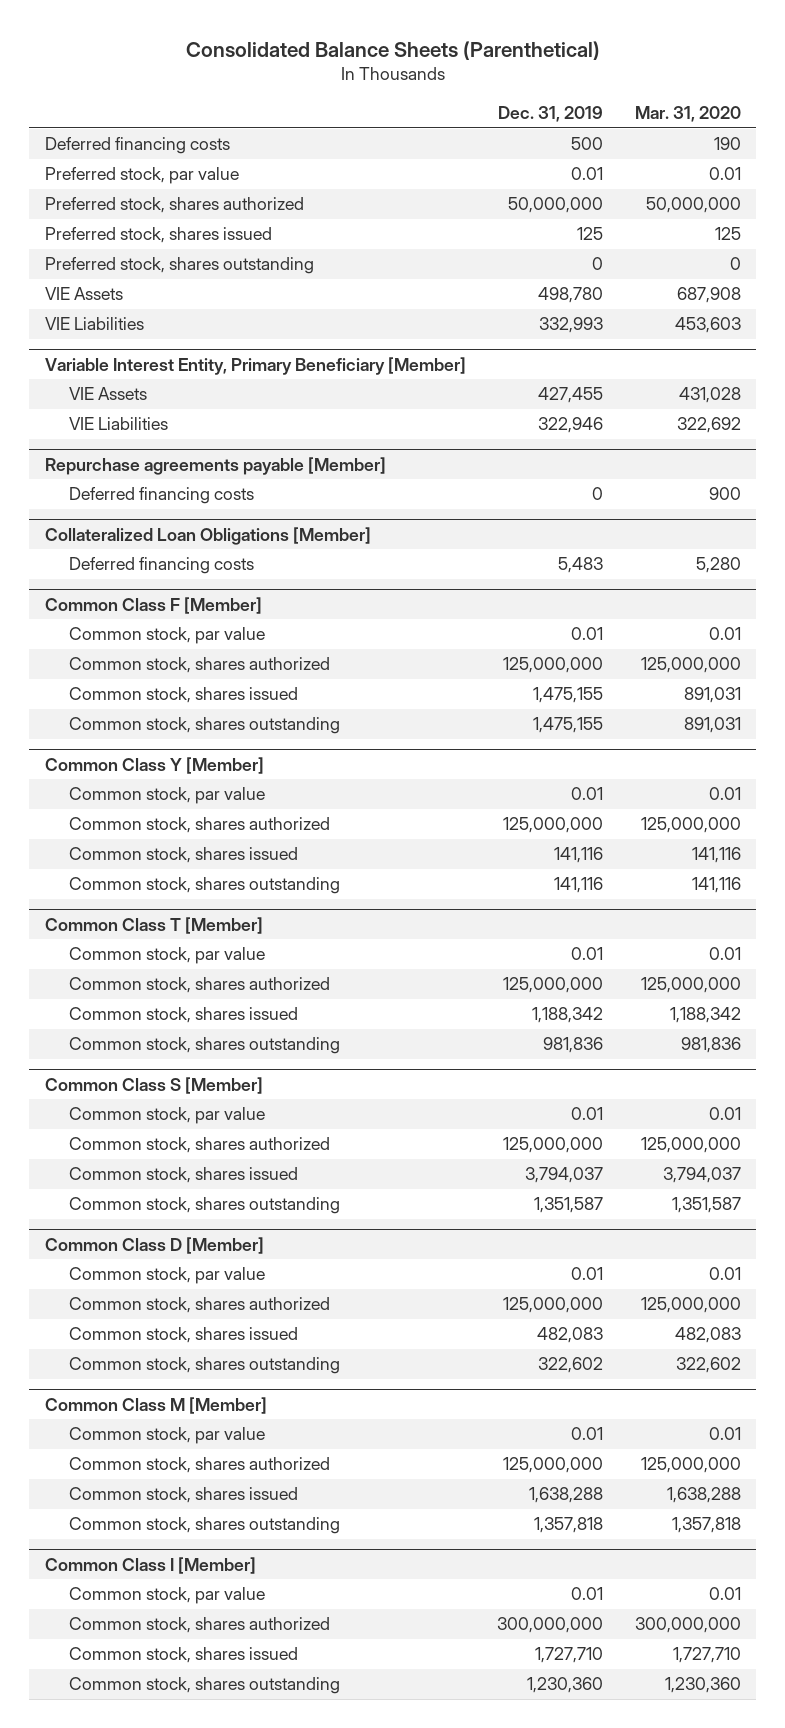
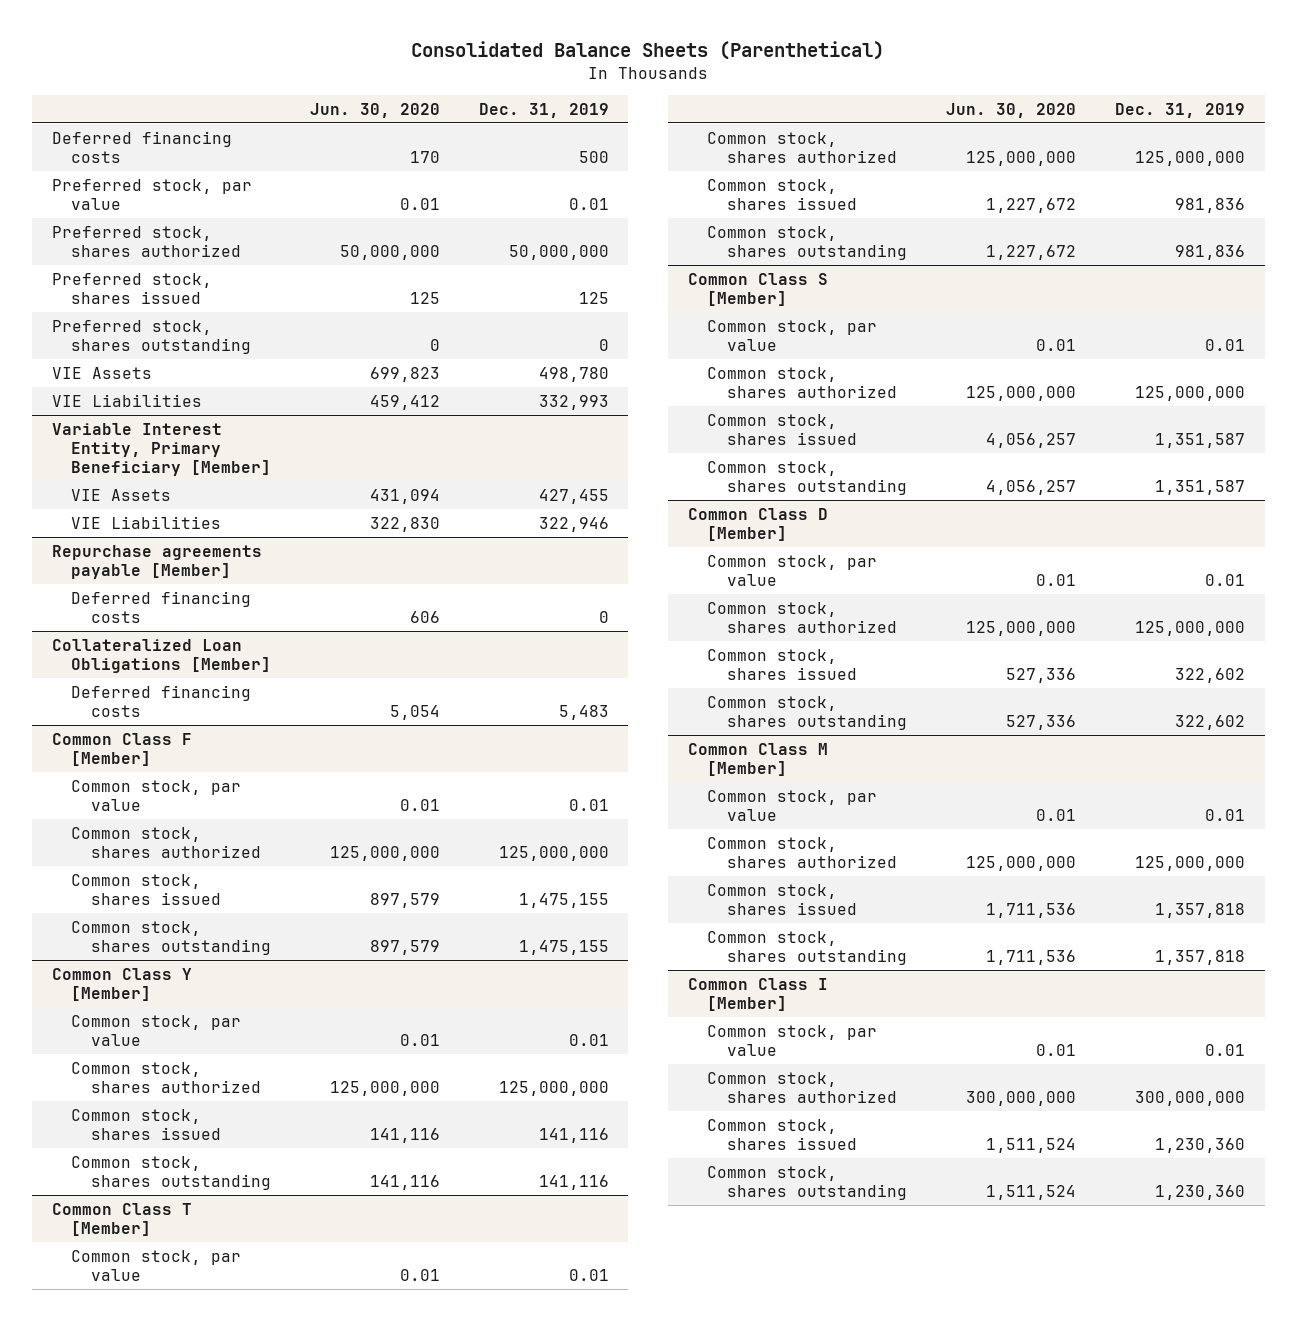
[634,106,741,123] Mar. 31, 2020 -> none
none -> [310,102,441,118] Jun. 30, 2020
[532,1007,604,1024] 1,188,342 -> [1175,197,1246,213] 981,836
[525,1167,604,1184] 3,794,037 -> [1155,432,1246,448] 1,351,587
[537,1327,604,1344] 482,083 -> [1175,667,1246,683] 322,602
[529,1487,604,1504] 1,638,288 -> [1155,902,1246,918] 1,357,818
[535,1647,604,1664] 1,727,710 -> [1155,1137,1246,1153] 1,230,360

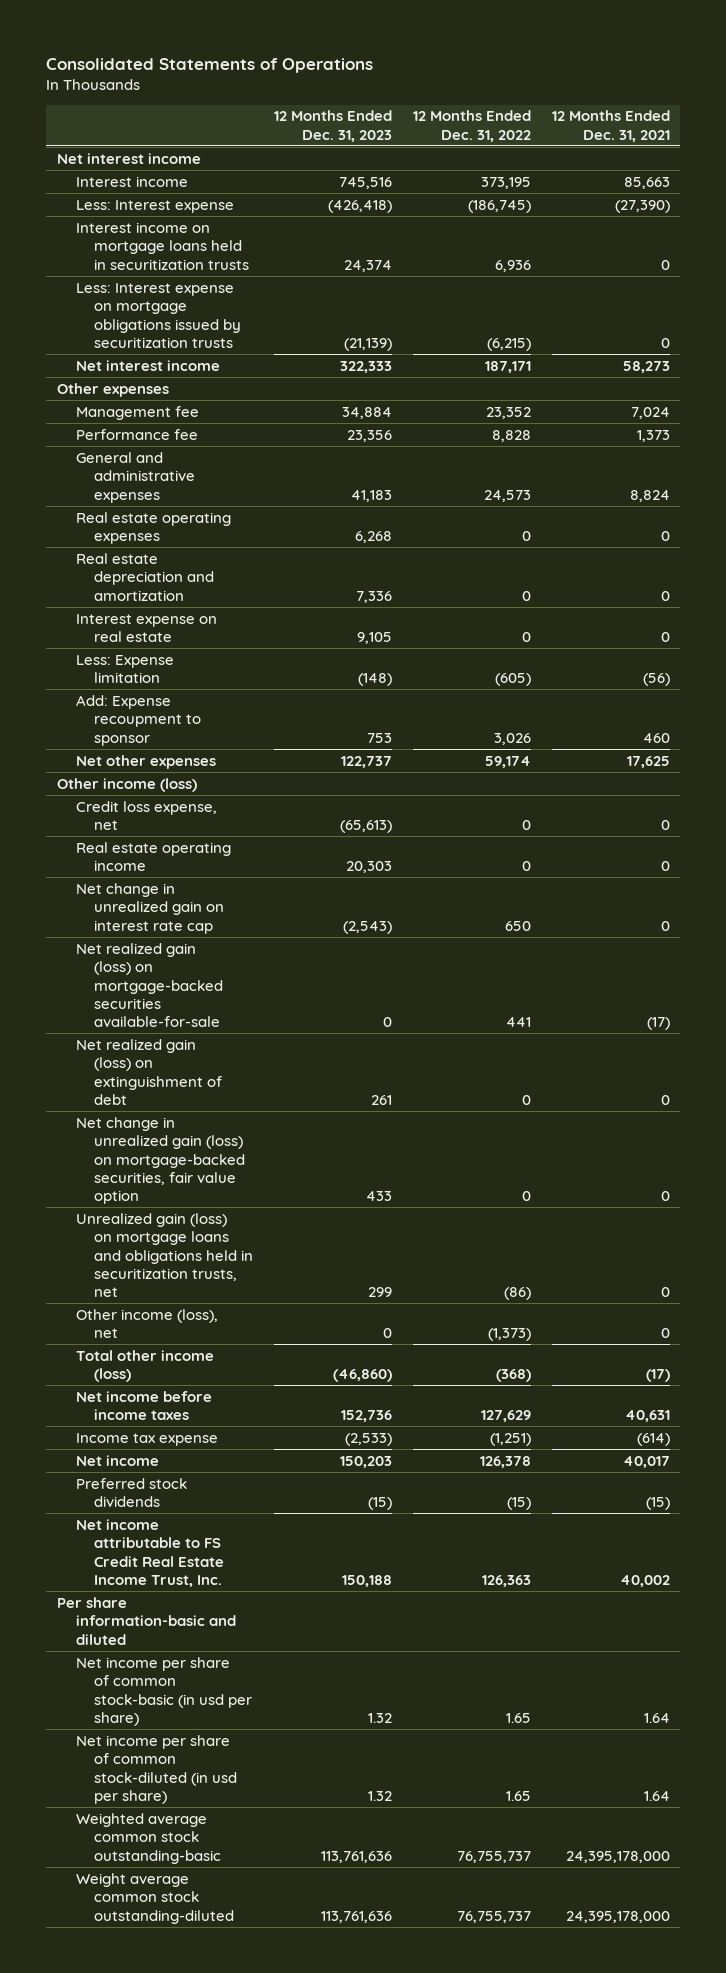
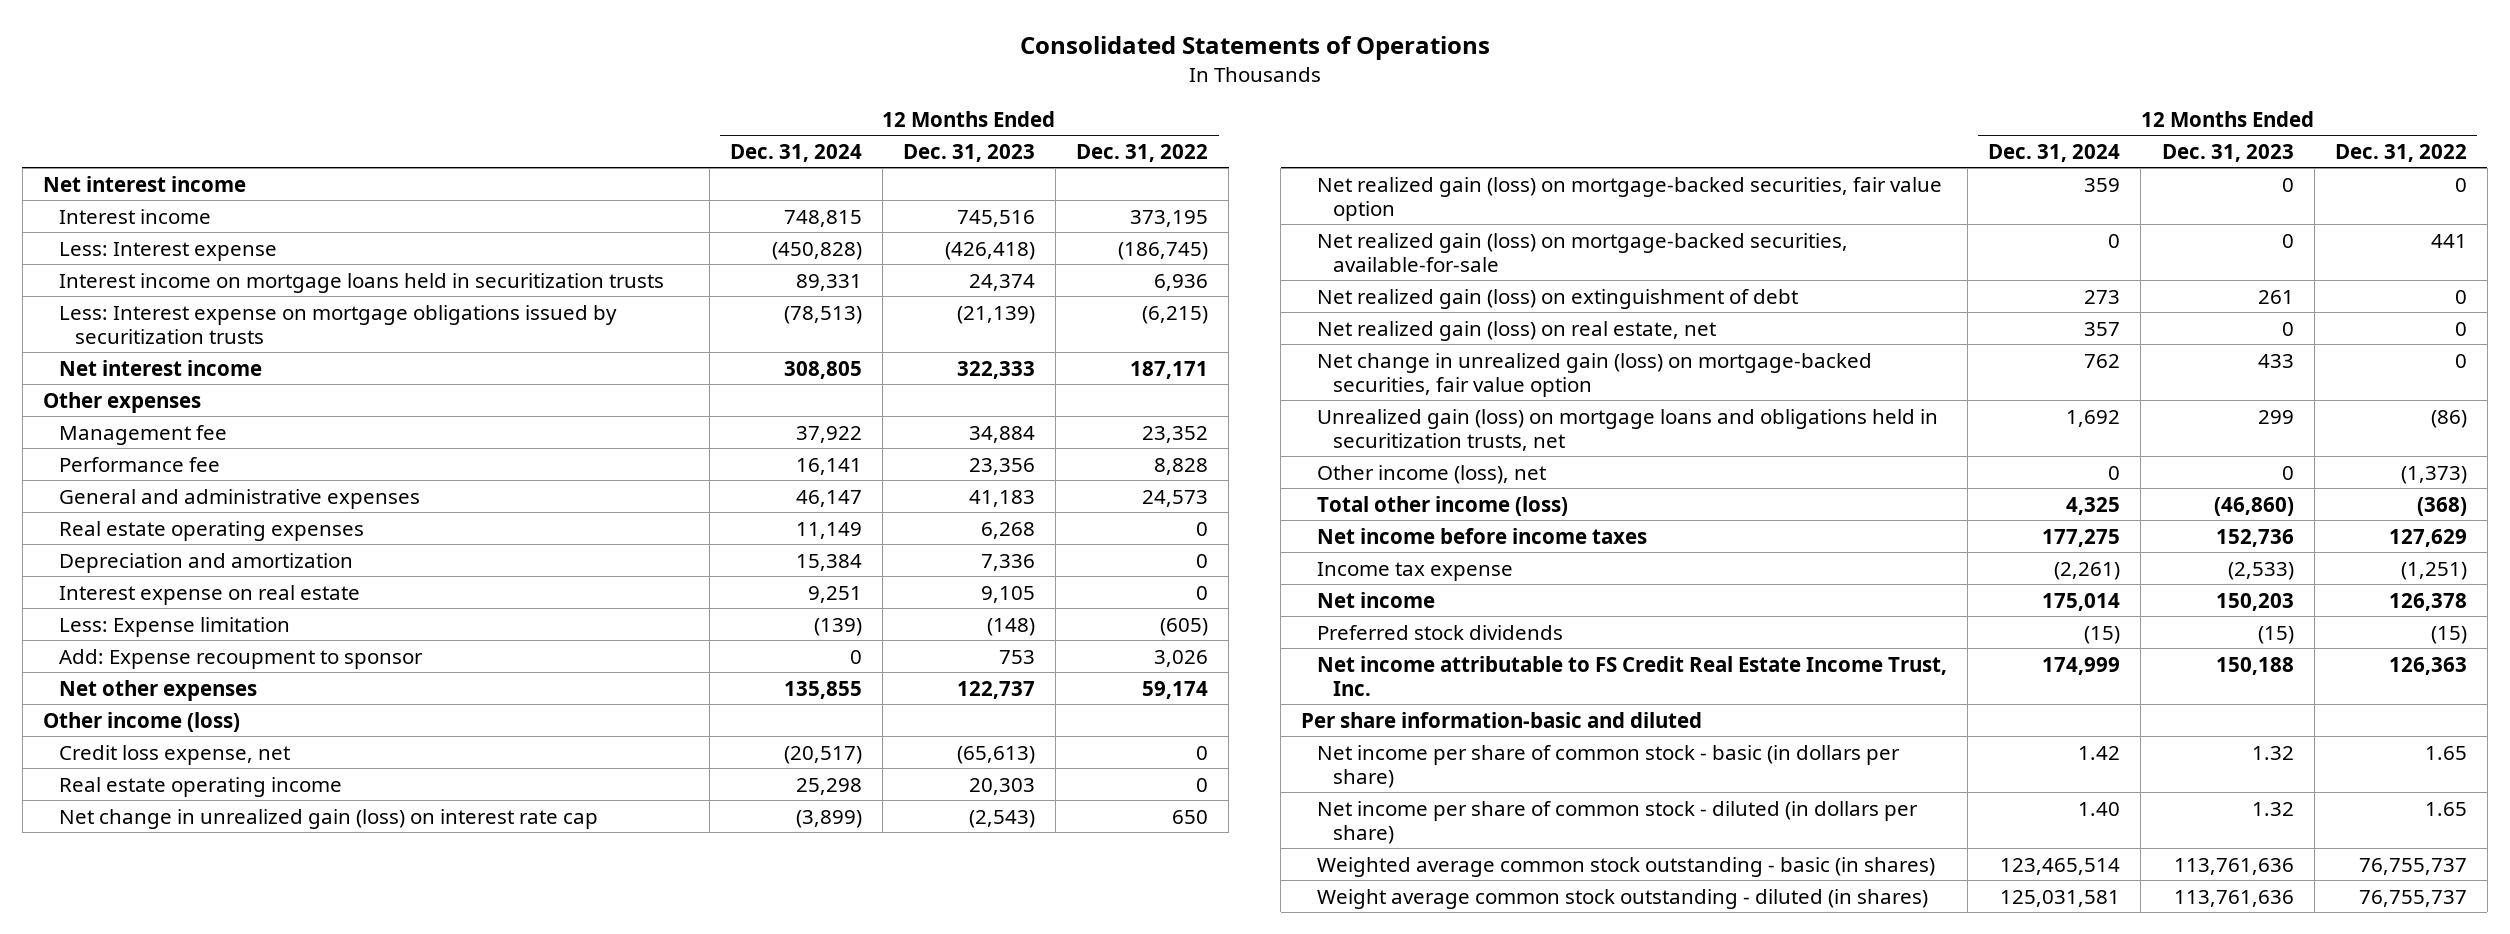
[551,110,670,142] 12 Months Ended Dec. 31, 2021 -> none
none -> [729,143,862,162] Dec. 31, 2024
[75,552,215,601] Real estate depreciation and amortization -> [58,552,353,573] Depreciation and amortization
[75,882,225,934] Net change in unrealized gain on interest rate cap -> [58,808,598,829] Net change in unrealized gain (loss) on interest rate cap
none -> [1317,176,1943,221] Net realized gain (loss) on mortgage-backed securities, fair value option
[75,942,224,1028] Net realized gain (loss) on mortgage-backed securities available-for-sale -> [1317,232,1849,272] Net realized gain (loss) on mortgage-backed securities, available-for-sale
none -> [1317,320,1717,341] Net realized gain (loss) on real estate, net
[75,1656,253,1726] Net income per share of common stock-basic (in usd per share) -> [1317,744,1901,788] Net income per share of common stock - basic (in dollars per share)
[75,1734,238,1804] Net income per share of common stock-diluted (in usd per share) -> [1317,800,1919,844] Net income per share of common stock - diluted (in dollars per share)
[75,1812,222,1864] Weighted average common stock outstanding-basic -> [1317,856,1936,877] Weighted average common stock outstanding - basic (in shares)
[75,1872,235,1924] Weight average common stock outstanding-diluted -> [1317,888,1929,909] Weight average common stock outstanding - diluted (in shares)

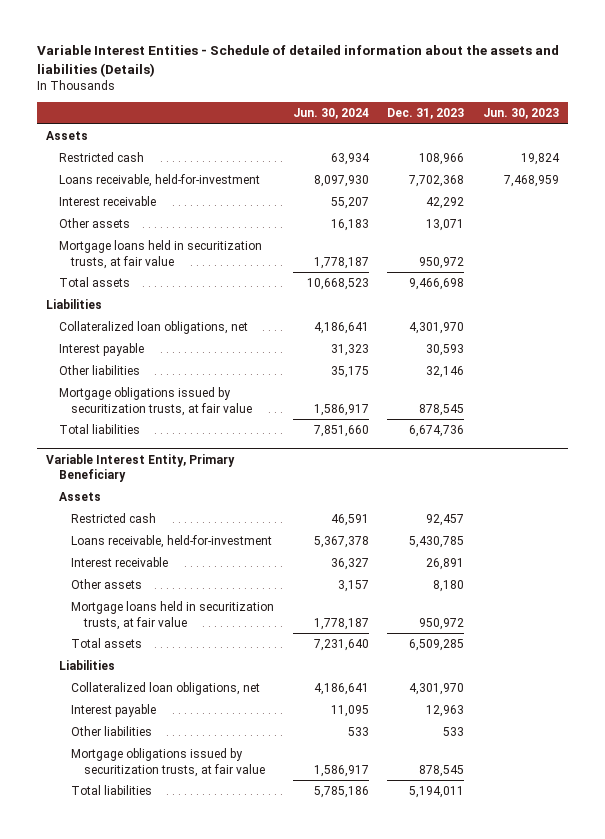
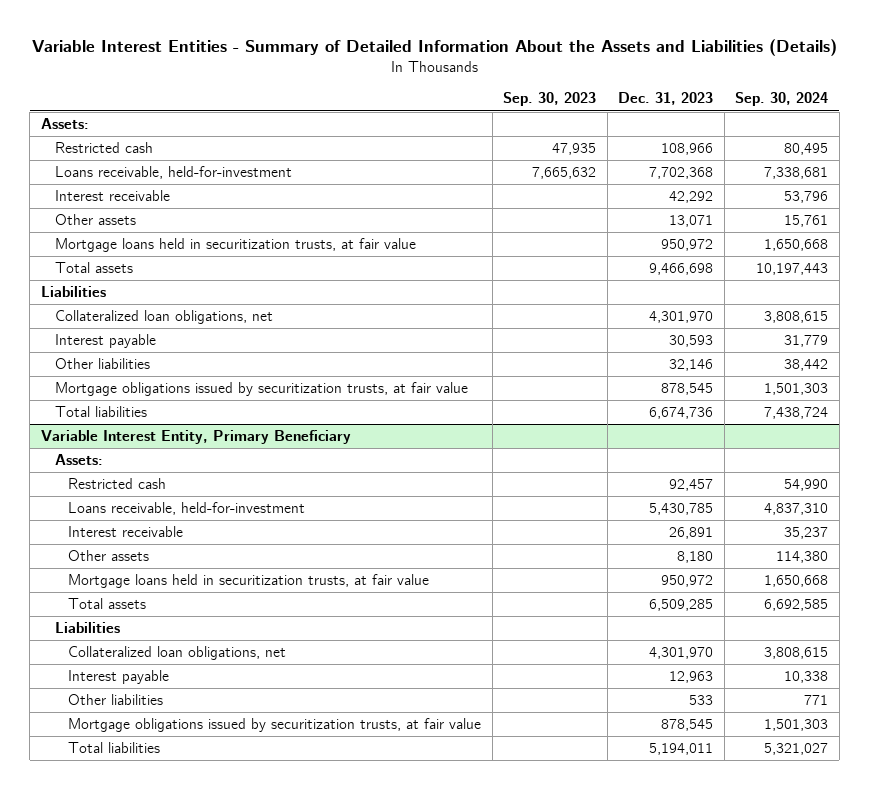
[36,45,559,78] Variable Interest Entities - Schedule of detailed information about the assets and liabilities (Details) -> [31,39,837,57] Variable Interest Entities - Summary of Detailed Information About the Assets and Liabilities (Details)
[292,108,369,120] Jun. 30, 2024 -> none
[482,108,559,120] Jun. 30, 2023 -> none
none -> [503,92,597,107] Sep. 30, 2023
none -> [735,92,829,107] Sep. 30, 2024
[46,131,89,141] Assets -> [40,118,89,130] Assets:
[58,492,101,502] Assets -> [54,454,103,466] Assets:

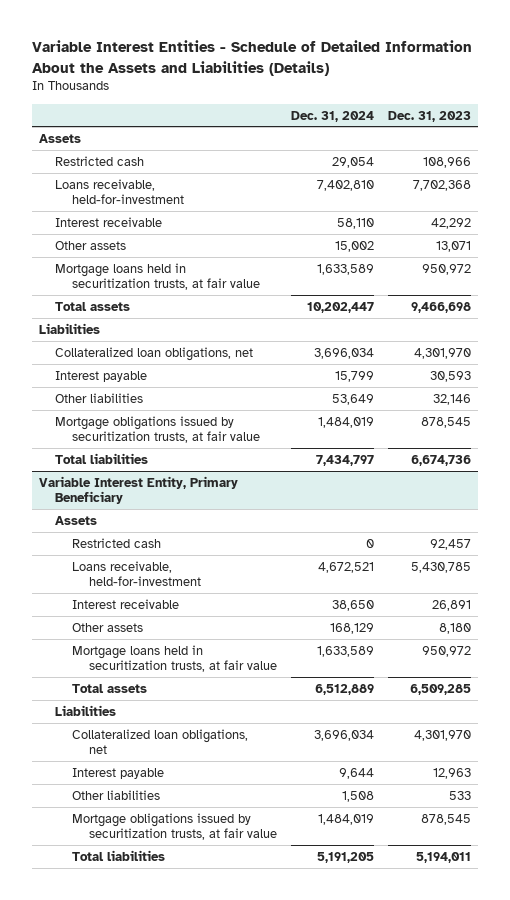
[31,39,837,57] Variable Interest Entities - Summary of Detailed Information About the Assets and Liabilities (Details) -> [31,40,472,76] Variable Interest Entities - Schedule of Detailed Information About the Assets and Liabilities (Details)
[503,92,597,107] Sep. 30, 2023 -> none
[735,92,829,107] Sep. 30, 2024 -> none
none -> [290,110,374,122] Dec. 31, 2024
[40,118,89,130] Assets: -> [38,133,81,143] Assets
[54,454,103,466] Assets: -> [55,515,98,525] Assets

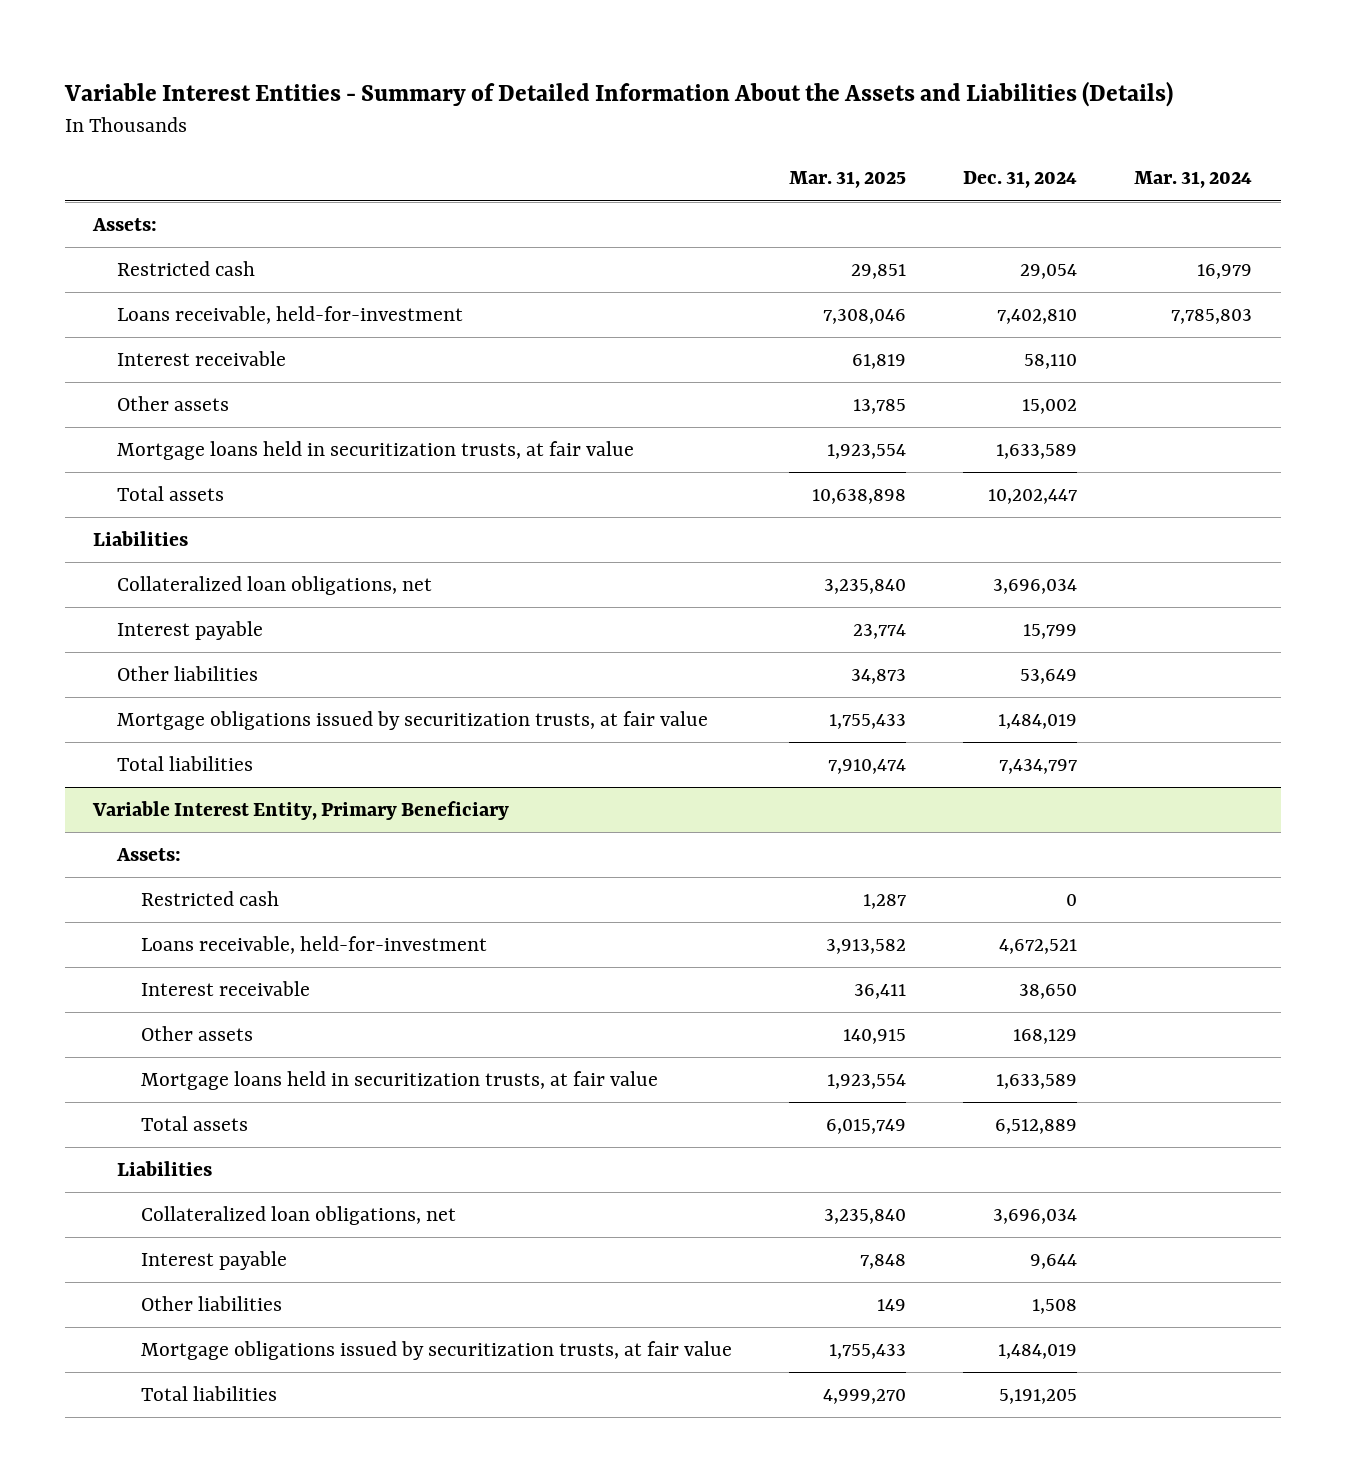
[31,40,472,76] Variable Interest Entities - Schedule of Detailed Information About the Assets and Liabilities (Details) -> [63,80,1173,107] Variable Interest Entities - Summary of Detailed Information About the Assets and Liabilities (Details)
[388,110,472,122] Dec. 31, 2023 -> none
none -> [788,171,906,189] Mar. 31, 2025
none -> [1134,171,1253,189] Mar. 31, 2024
[38,133,81,143] Assets -> [92,218,158,232] Assets:
[55,515,98,525] Assets -> [116,848,182,862] Assets:

